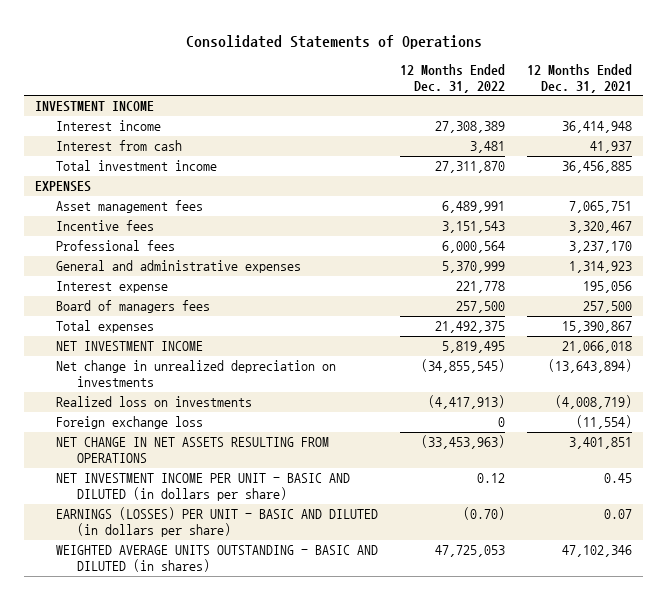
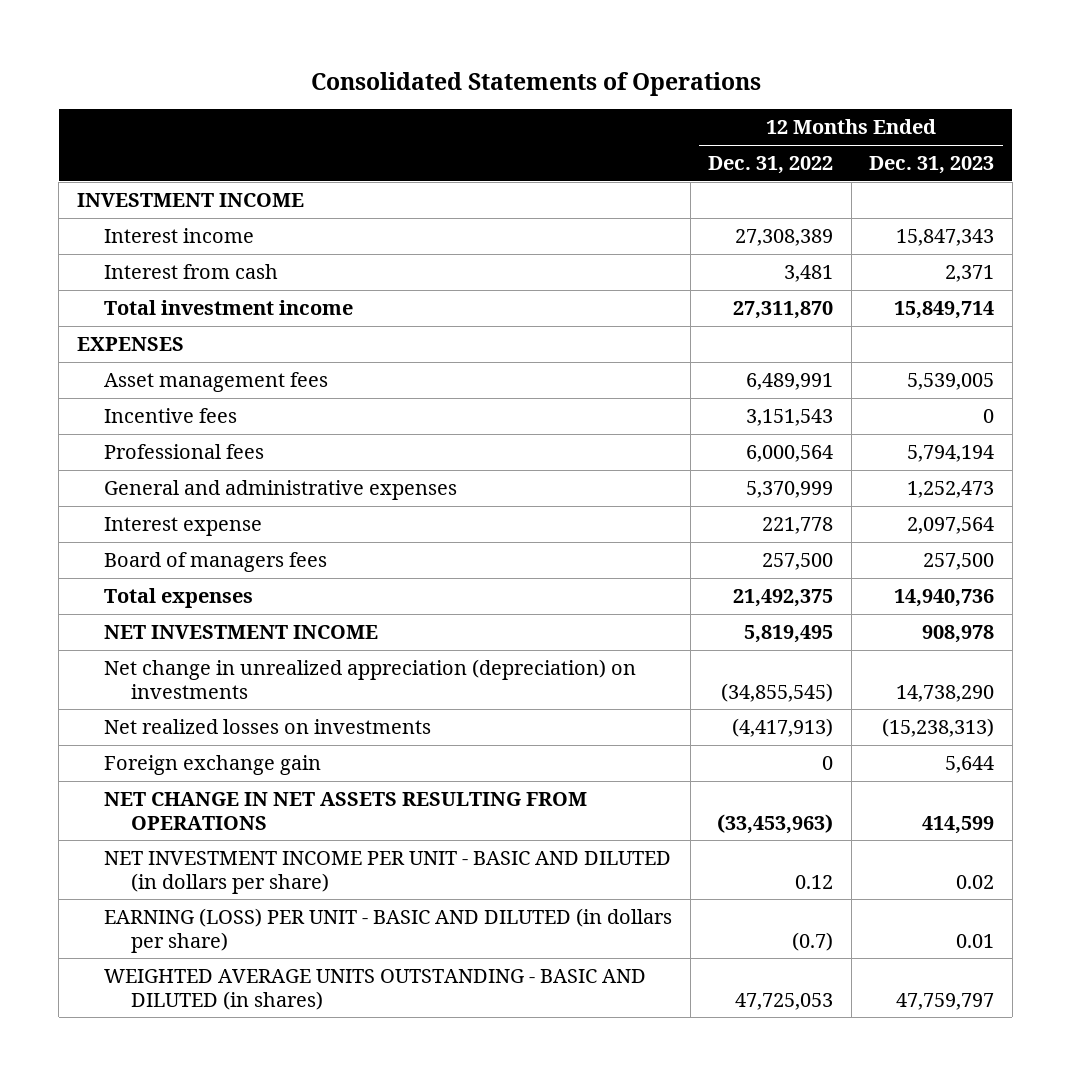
[527,63,633,93] 12 Months Ended Dec. 31, 2021 -> none
none -> [869,156,995,175] Dec. 31, 2023
[55,360,336,388] Net change in unrealized depreciation on investments -> [104,659,637,699] Net change in unrealized appreciation (depreciation) on investments
[55,396,252,408] Realized loss on investments -> [104,719,432,735] Net realized losses on investments
[55,416,203,430] Foreign exchange loss -> [104,755,322,776] Foreign exchange gain
[55,507,378,538] EARNINGS (LOSSES) PER UNIT - BASIC AND DILUTED (in dollars per share) -> [104,908,673,953] EARNING (LOSS) PER UNIT - BASIC AND DILUTED (in dollars per share)
[463,507,506,521] (0.70) -> [792,931,834,951] (0.7)

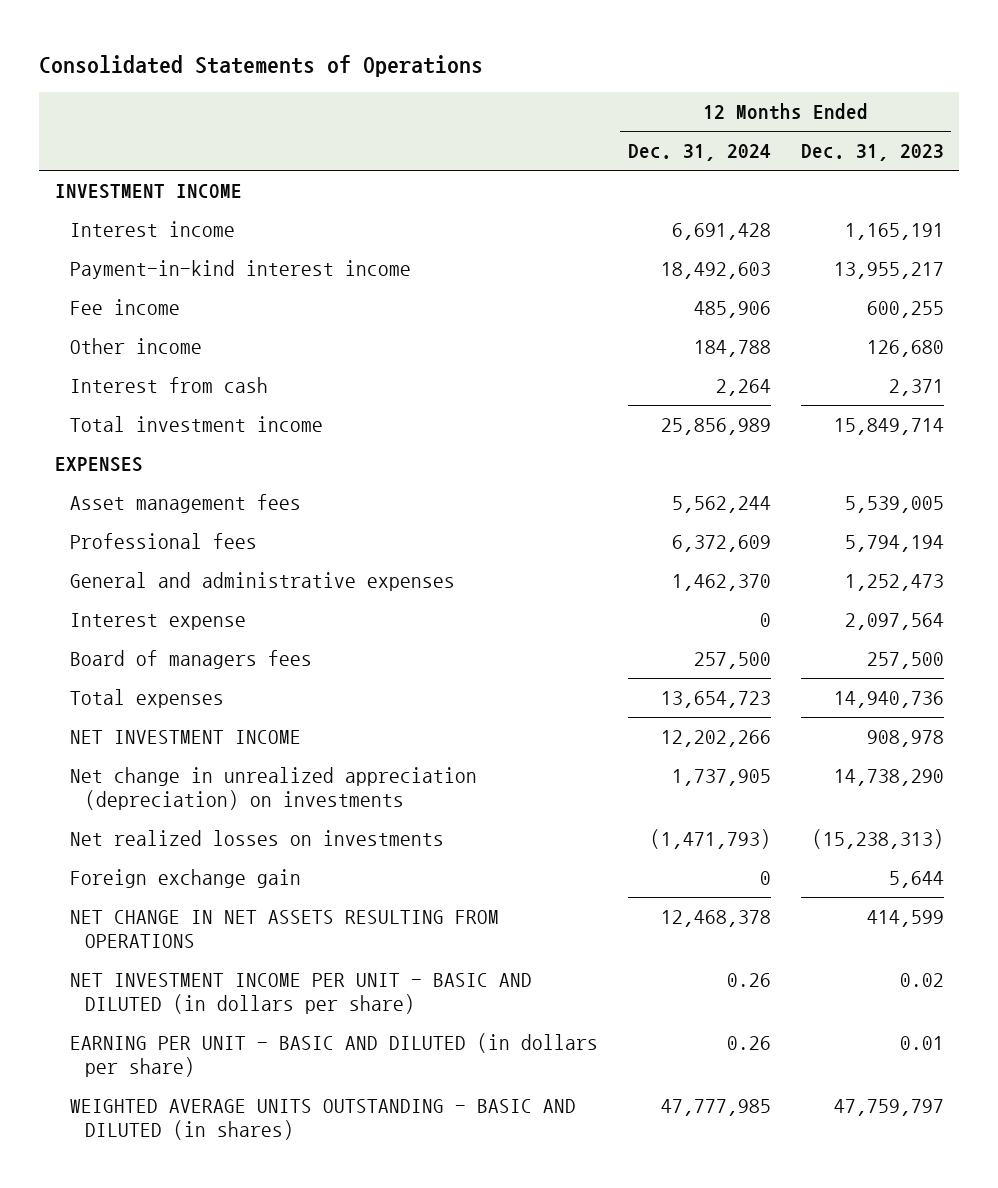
[708,156,834,175] Dec. 31, 2022 -> none
none -> [627,144,771,162] Dec. 31, 2024
[896,229,995,247] 15,847,343 -> [844,223,944,241] 1,165,191
none -> [69,260,411,280] Payment-in-kind interest income
none -> [69,299,180,316] Fee income
none -> [69,338,202,355] Other income
[104,408,238,424] Incentive fees -> none
[104,908,673,953] EARNING (LOSS) PER UNIT - BASIC AND DILUTED (in dollars per share) -> [69,1033,598,1078] EARNING PER UNIT - BASIC AND DILUTED (in dollars per share)

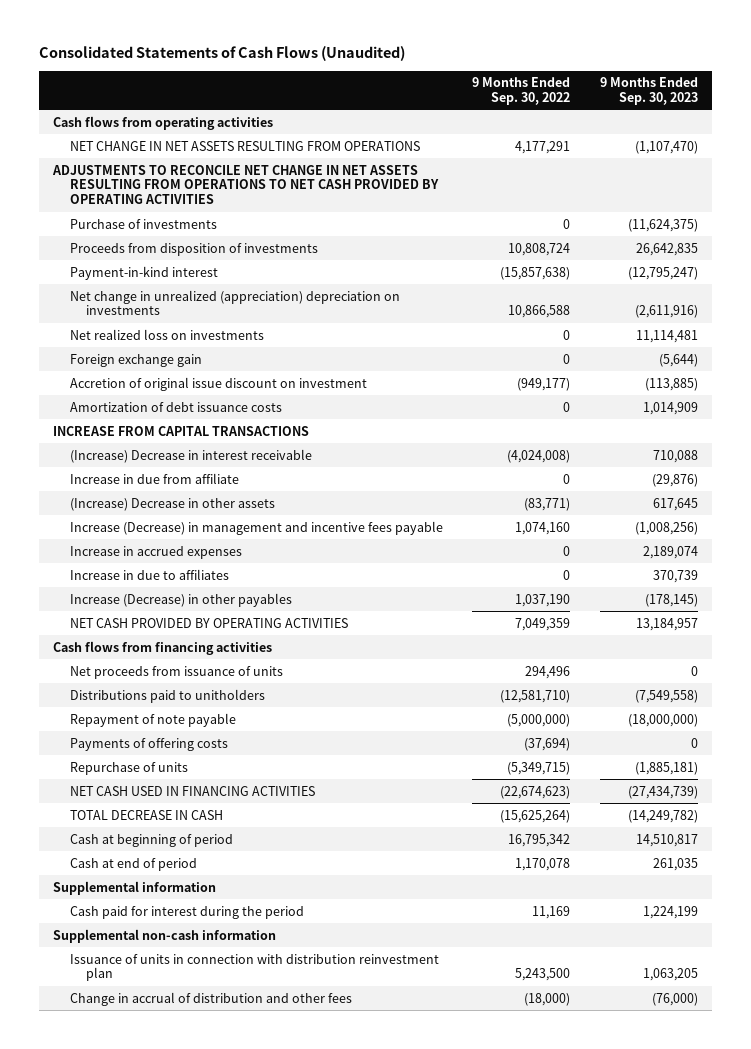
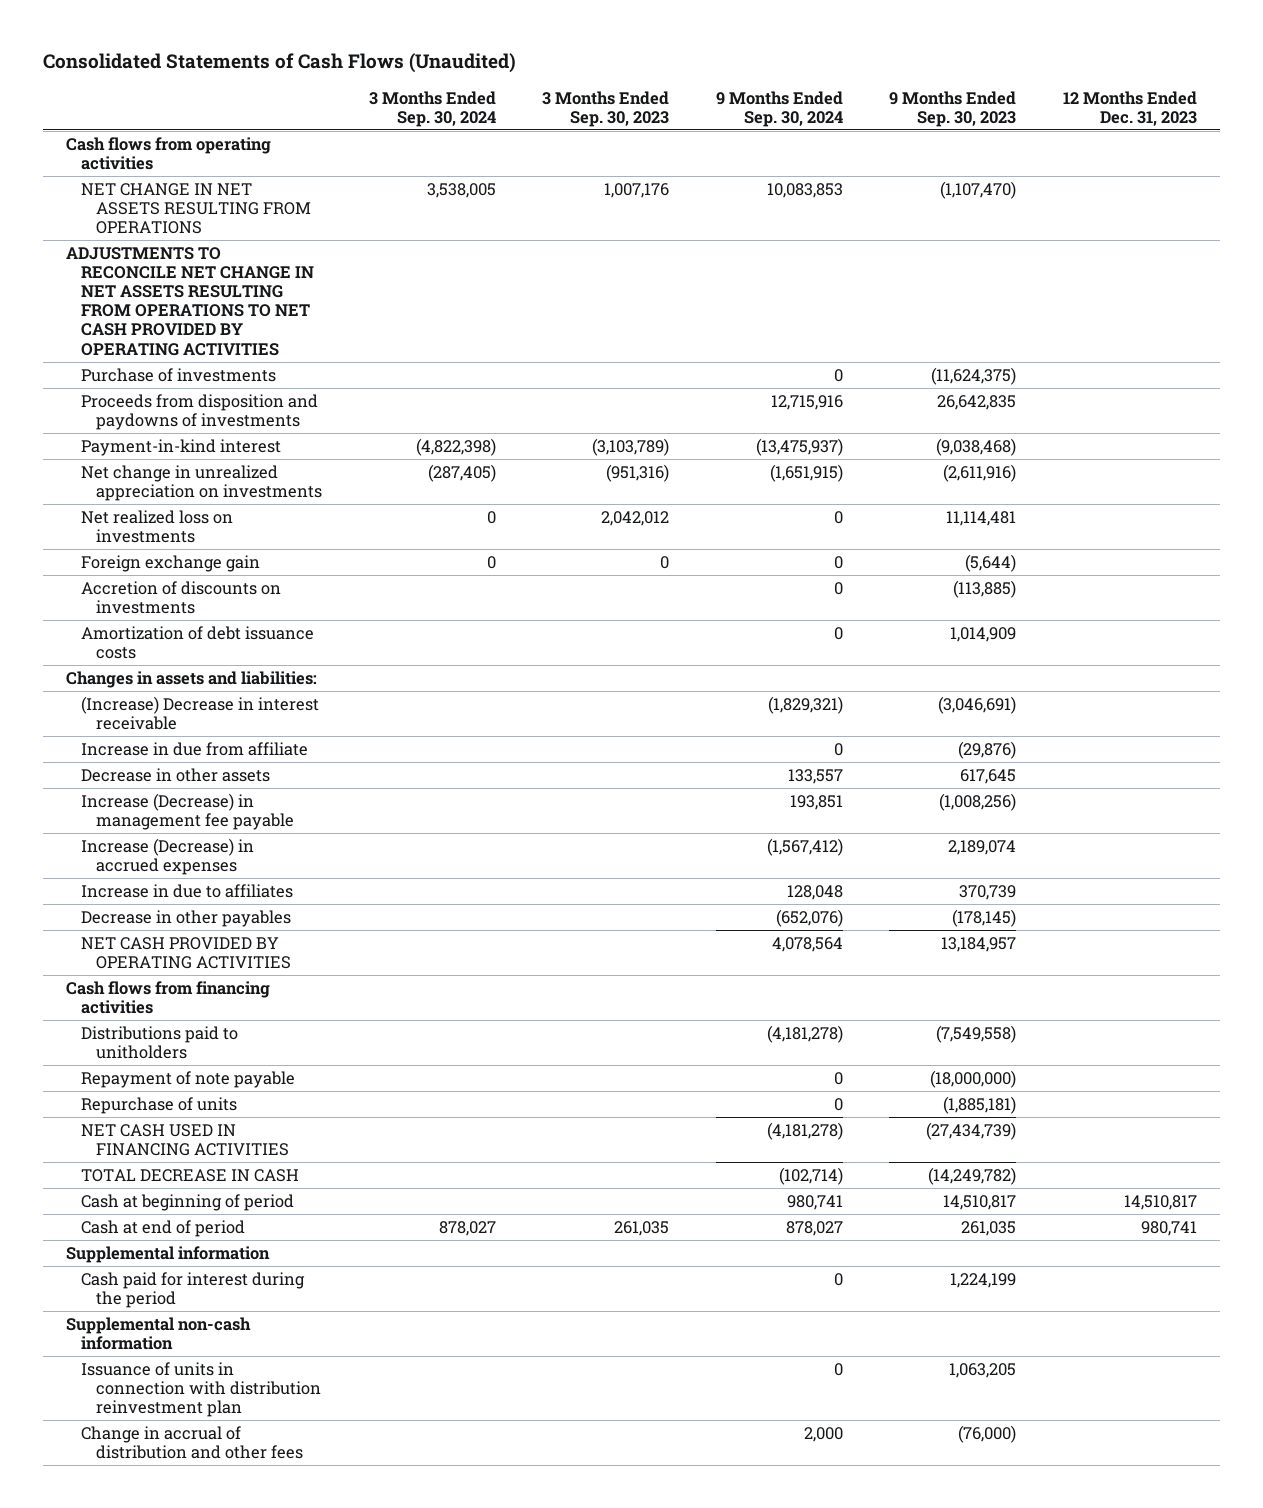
[472,77,571,106] 9 Months Ended Sep. 30, 2022 -> none
none -> [368,90,496,127] 3 Months Ended Sep. 30, 2024
none -> [542,90,670,127] 3 Months Ended Sep. 30, 2023
none -> [715,90,843,127] 9 Months Ended Sep. 30, 2024
none -> [1062,90,1197,126] 12 Months Ended Dec. 31, 2023
[69,242,318,256] Proceeds from disposition of investments -> [81,393,319,431] Proceeds from disposition and paydowns of investments
[627,266,698,280] (12,795,247) -> [936,437,1017,456] (9,038,468)
[69,289,400,316] Net change in unrealized (appreciation) depreciation on investments -> [81,464,323,502] Net change in unrealized appreciation on investments
[69,376,367,391] Accretion of original issue discount on investment -> [81,580,282,615] Accretion of discounts on investments
[53,425,310,436] INCREASE FROM CAPITAL TRANSACTIONS -> [66,670,318,688] Changes in assets and liabilities:
[652,449,698,463] 710,088 -> [938,695,1017,714] (3,046,691)
[69,497,275,511] (Increase) Decrease in other assets -> [81,767,271,782] Decrease in other assets
[69,520,443,535] Increase (Decrease) in management and incentive fees payable -> [81,792,295,831] Increase (Decrease) in management fee payable
[69,545,242,559] Increase in accrued expenses -> [81,837,255,876] Increase (Decrease) in accrued expenses
[69,592,292,607] Increase (Decrease) in other payables -> [81,909,292,927] Decrease in other payables
[69,665,283,679] Net proceeds from issuance of units -> none
[69,737,228,751] Payments of offering costs -> none

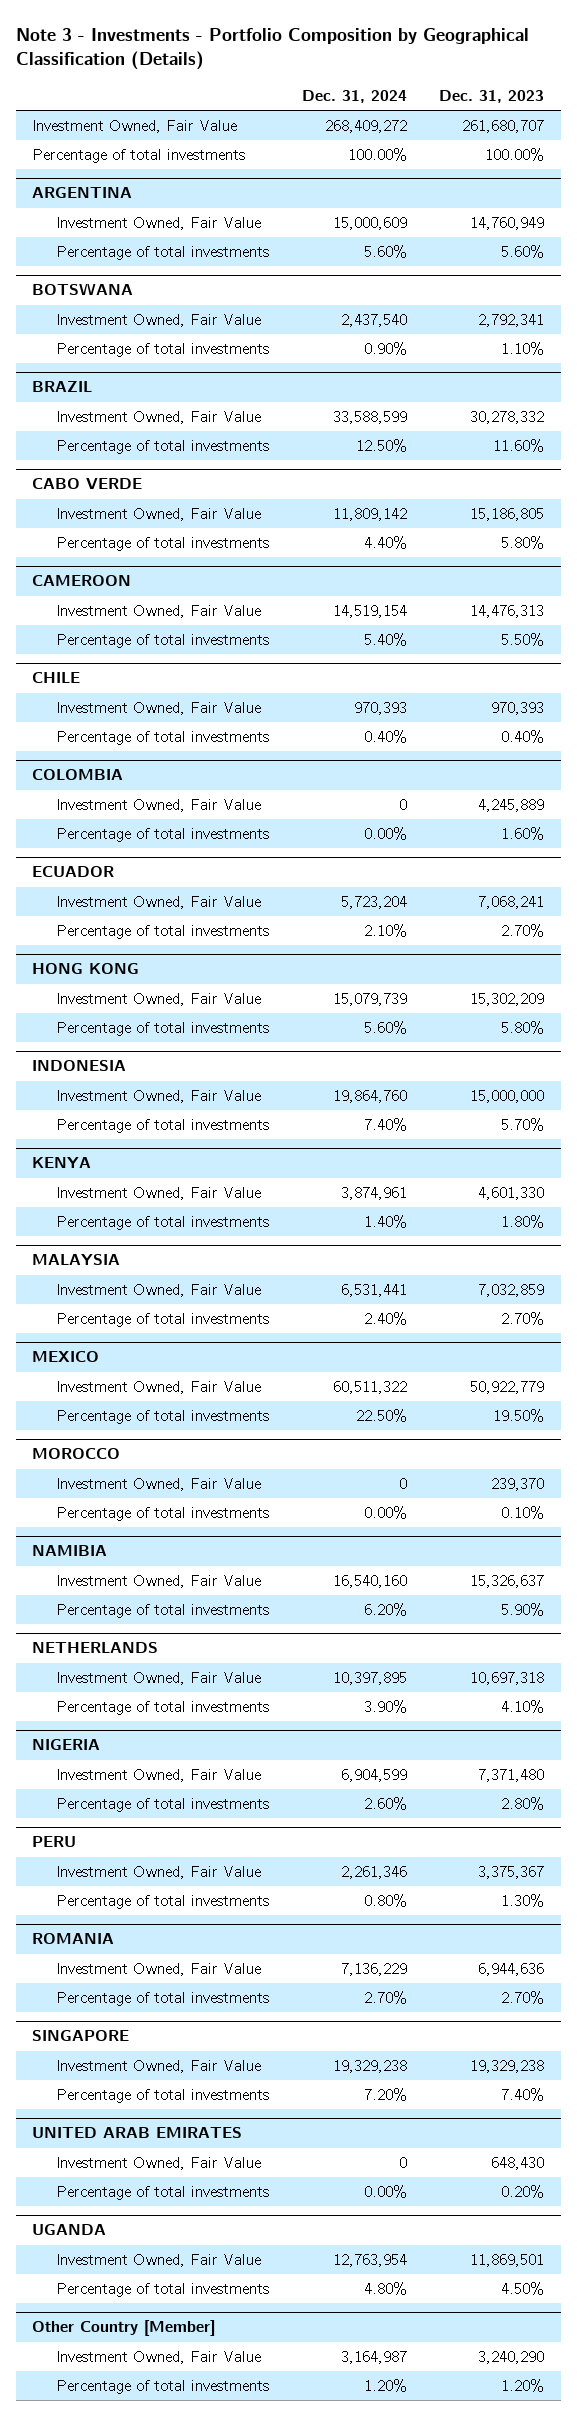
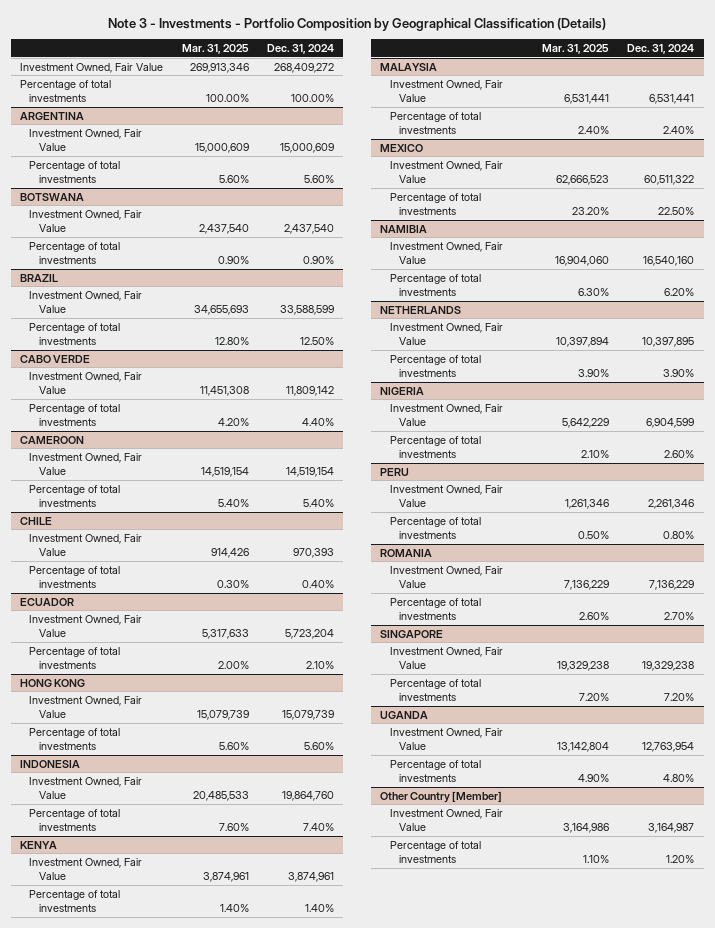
[439,90,545,104] Dec. 31, 2023 -> none
none -> [181,44,249,55] Mar. 31, 2025
[32,769,124,781] COLOMBIA -> none
[55,799,261,813] Investment Owned, Fair Value -> none
[55,828,269,843] Percentage of total investments -> none
[32,1448,121,1460] MOROCCO -> none
[55,1478,261,1492] Investment Owned, Fair Value -> none
[55,1507,269,1522] Percentage of total investments -> none
[32,2127,243,2139] UNITED ARAB EMIRATES -> none
[55,2157,261,2171] Investment Owned, Fair Value -> none
[55,2186,269,2201] Percentage of total investments -> none

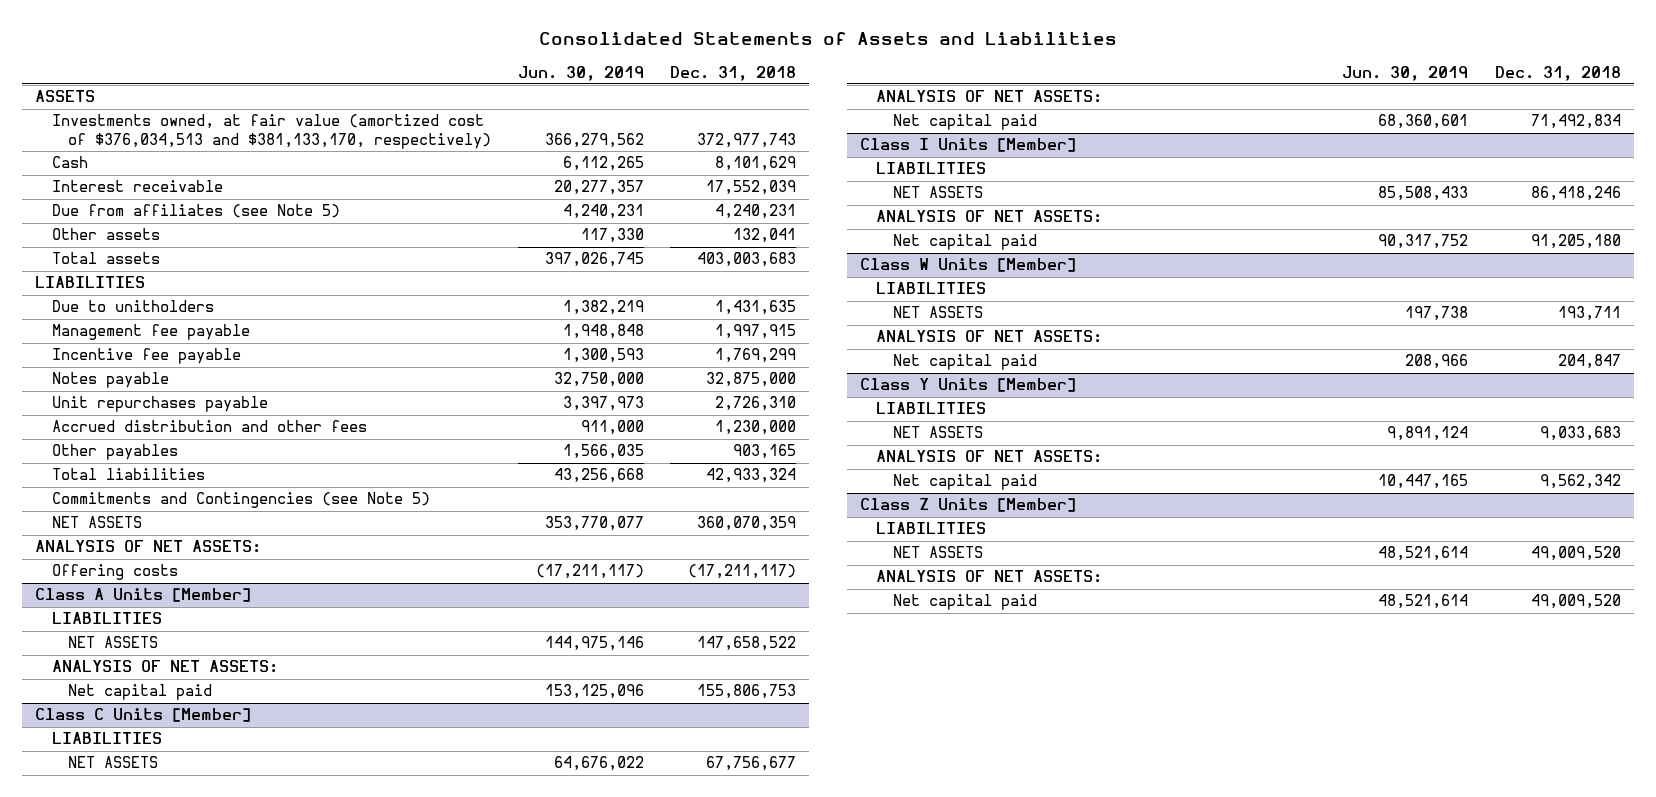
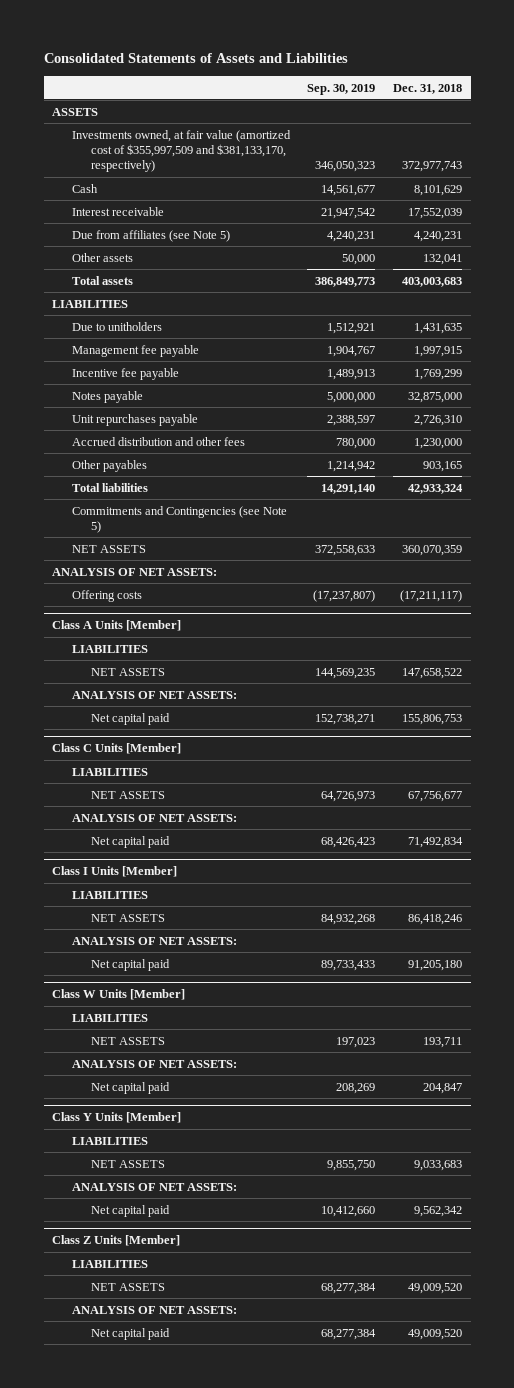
[517,65,644,81] Jun. 30, 2019 -> none
none -> [307,83,376,95] Sep. 30, 2019
[51,114,491,149] Investments owned, at fair value (amortized cost of $376,034,513 and $381,133,170, respectively) -> [71,129,291,173] Investments owned, at fair value (amortized cost of $355,997,509 and $381,133,170, respectively)

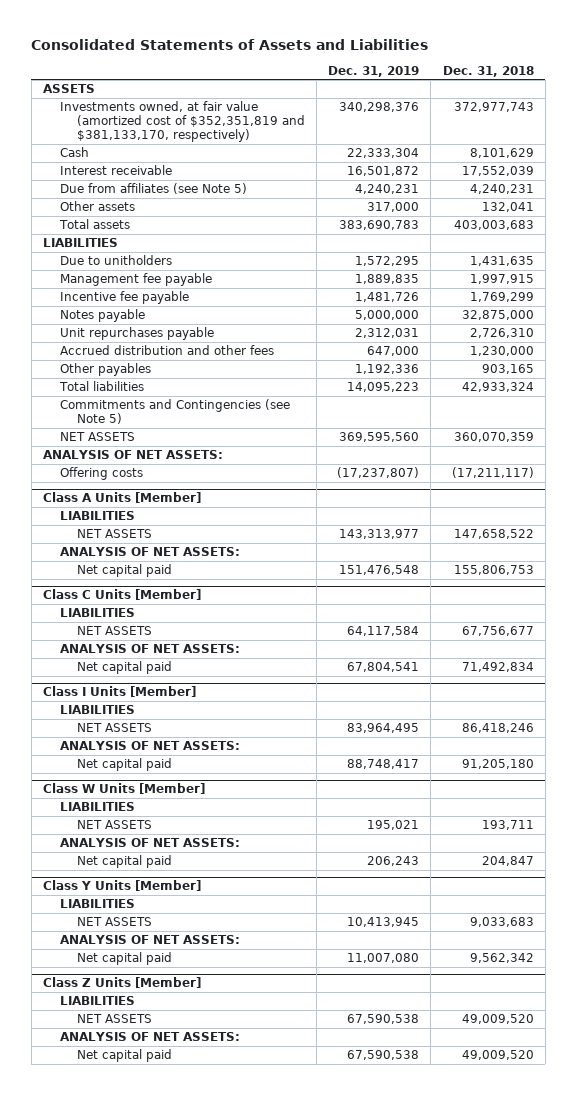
[307,83,376,95] Sep. 30, 2019 -> none
none -> [328,66,420,78] Dec. 31, 2019
[71,129,291,173] Investments owned, at fair value (amortized cost of $355,997,509 and $381,133,170, respectively) -> [59,101,305,143] Investments owned, at fair value (amortized cost of $352,351,819 and $381,133,170, respectively)

